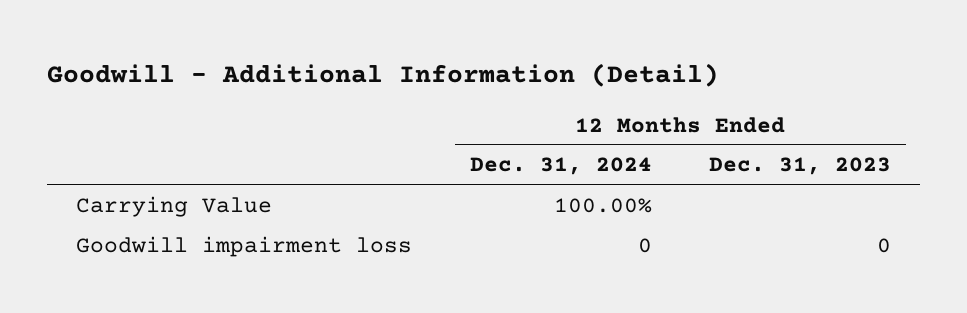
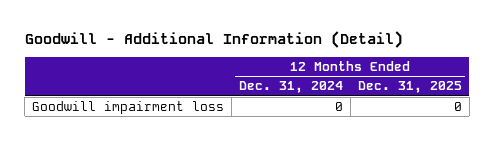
[709,157,892,176] Dec. 31, 2023 -> none
none -> [357,81,462,94] Dec. 31, 2025
[75,196,272,218] Carrying Value -> none

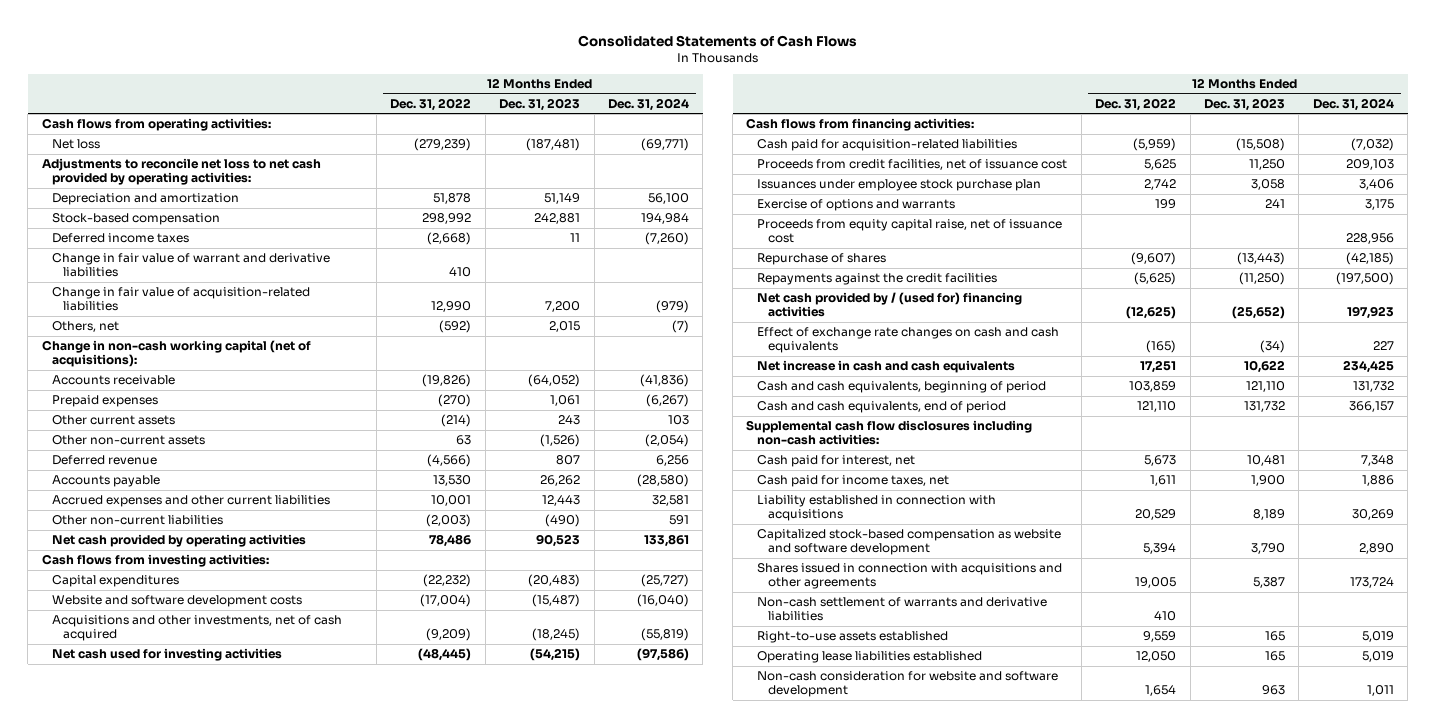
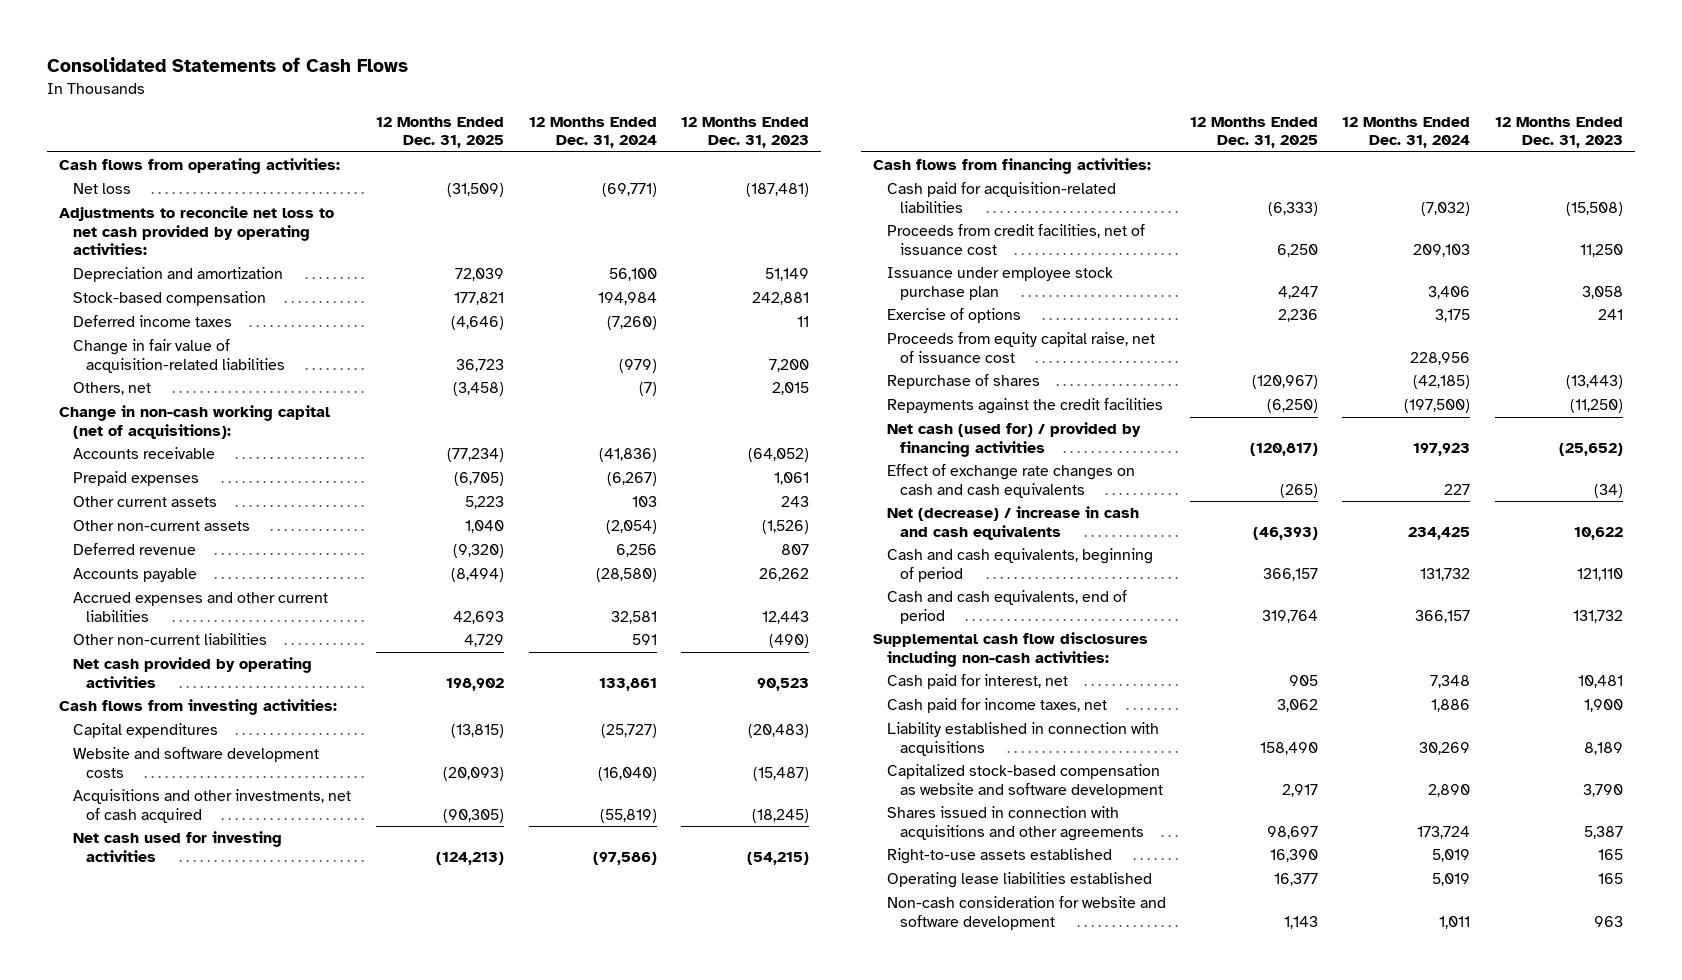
[390,97,472,111] Dec. 31, 2022 -> none
none -> [376,116,505,149] 12 Months Ended Dec. 31, 2025
[52,253,331,278] Change in fair value of warrant and derivative liabilities -> none
[757,179,1042,192] Issuances under employee stock purchase plan -> [886,267,1113,300] Issuance under employee stock purchase plan
[757,199,956,212] Exercise of options and warrants -> [886,308,1021,324] Exercise of options
[757,292,1023,318] Net cash provided by / (used for) financing activities -> [886,422,1141,457] Net cash (used for) / provided by financing activities
[757,360,1016,374] Net increase in cash and cash equivalents -> [886,506,1139,540] Net (decrease) / increase in cash and cash equivalents
[757,597,1048,622] Non-cash settlement of warrants and derivative liabilities -> none

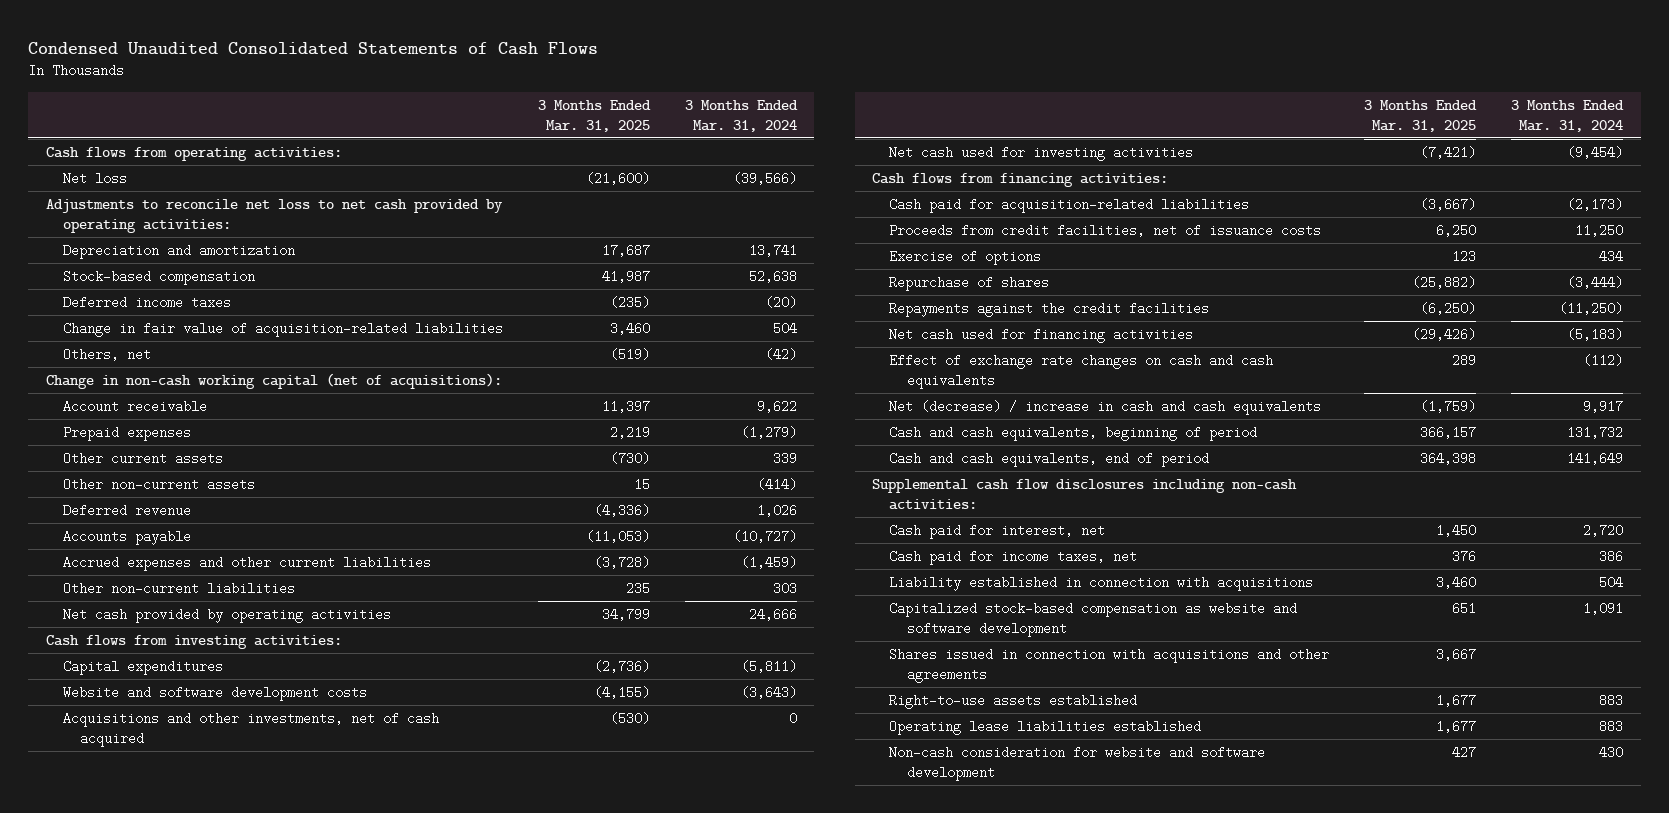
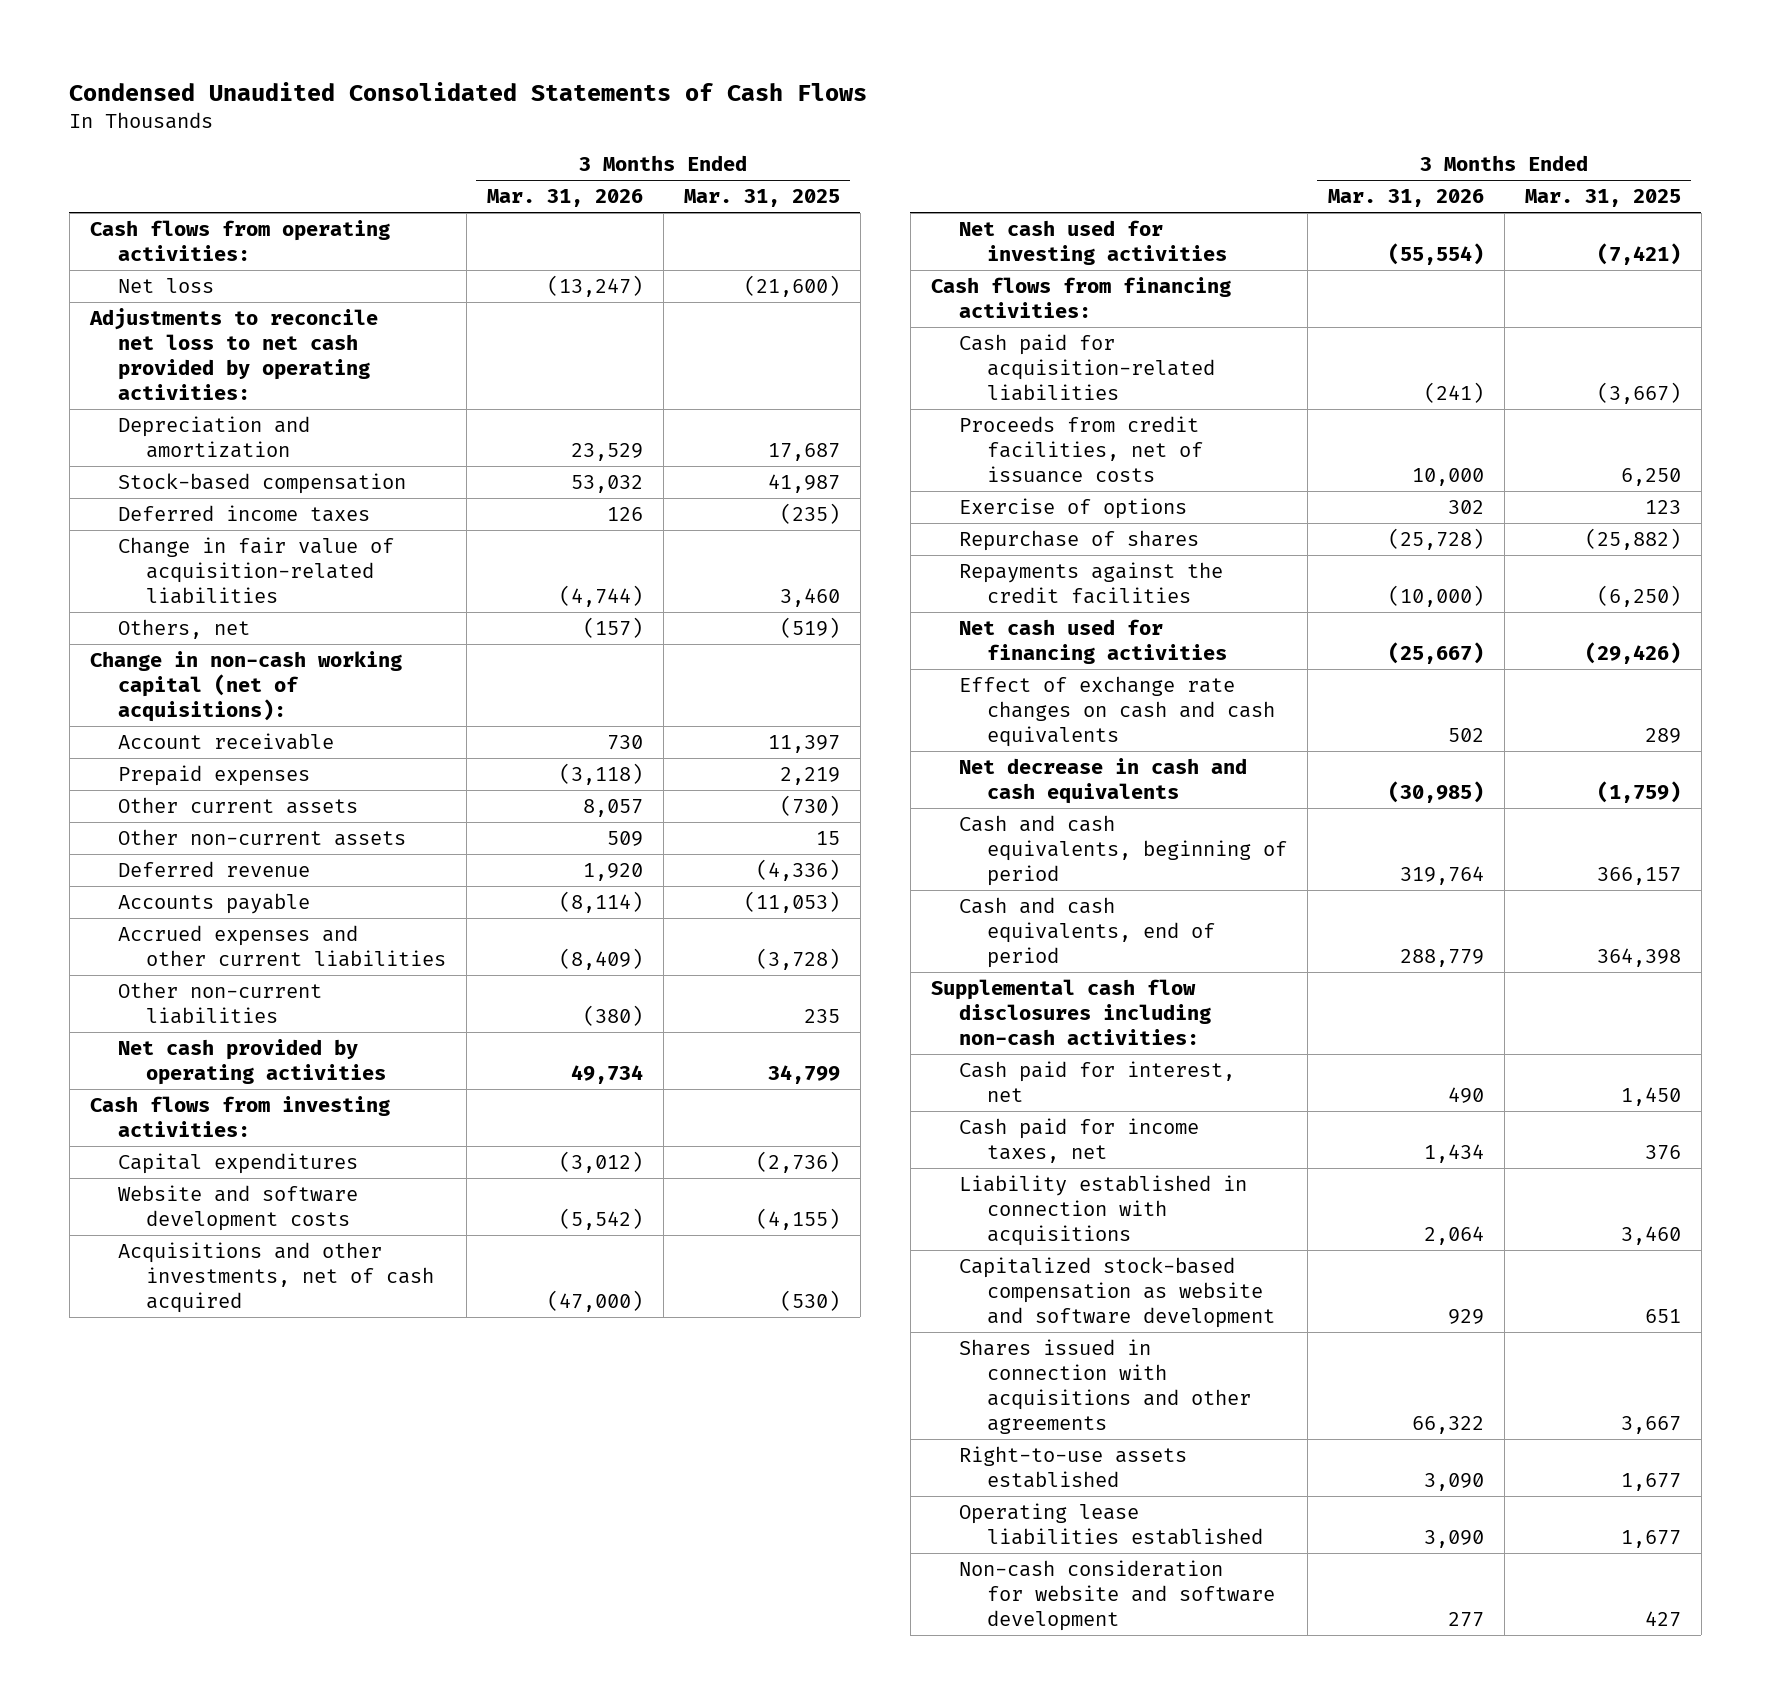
[684,99,798,132] 3 Months Ended Mar. 31, 2024 -> none
none -> [486,189,643,208] Mar. 31, 2026
[889,400,1322,416] Net (decrease) / increase in cash and cash equivalents -> [958,758,1247,805] Net decrease in cash and cash equivalents

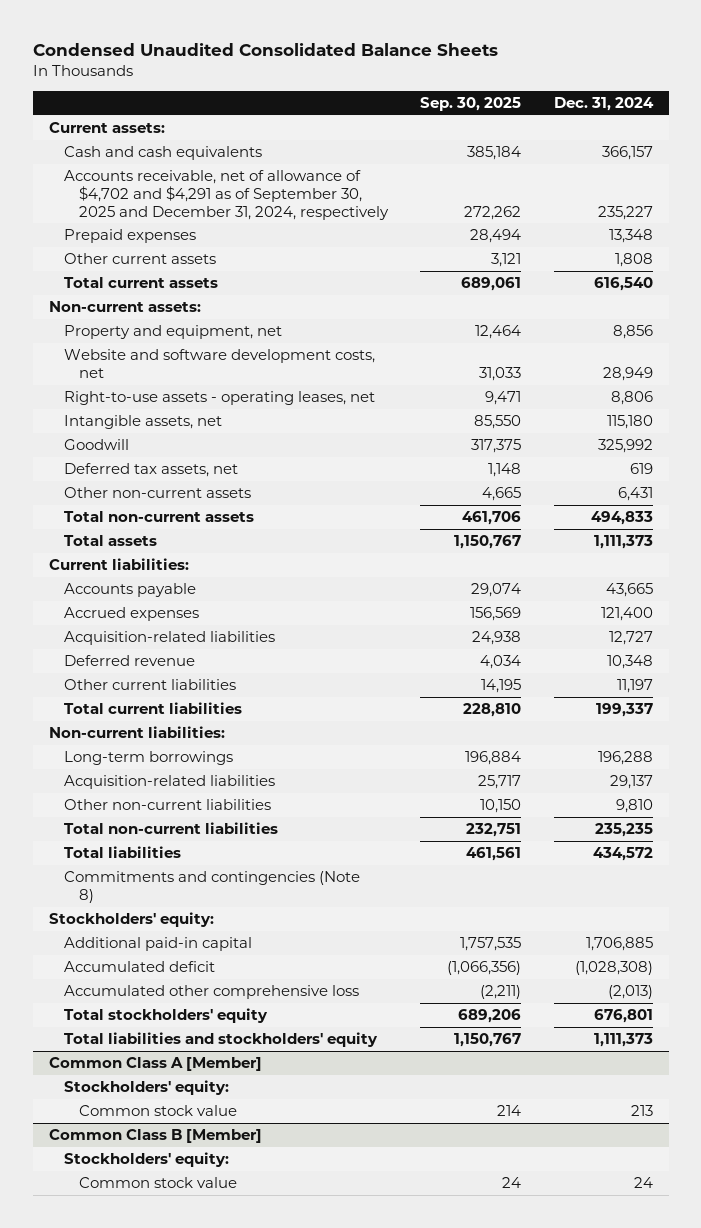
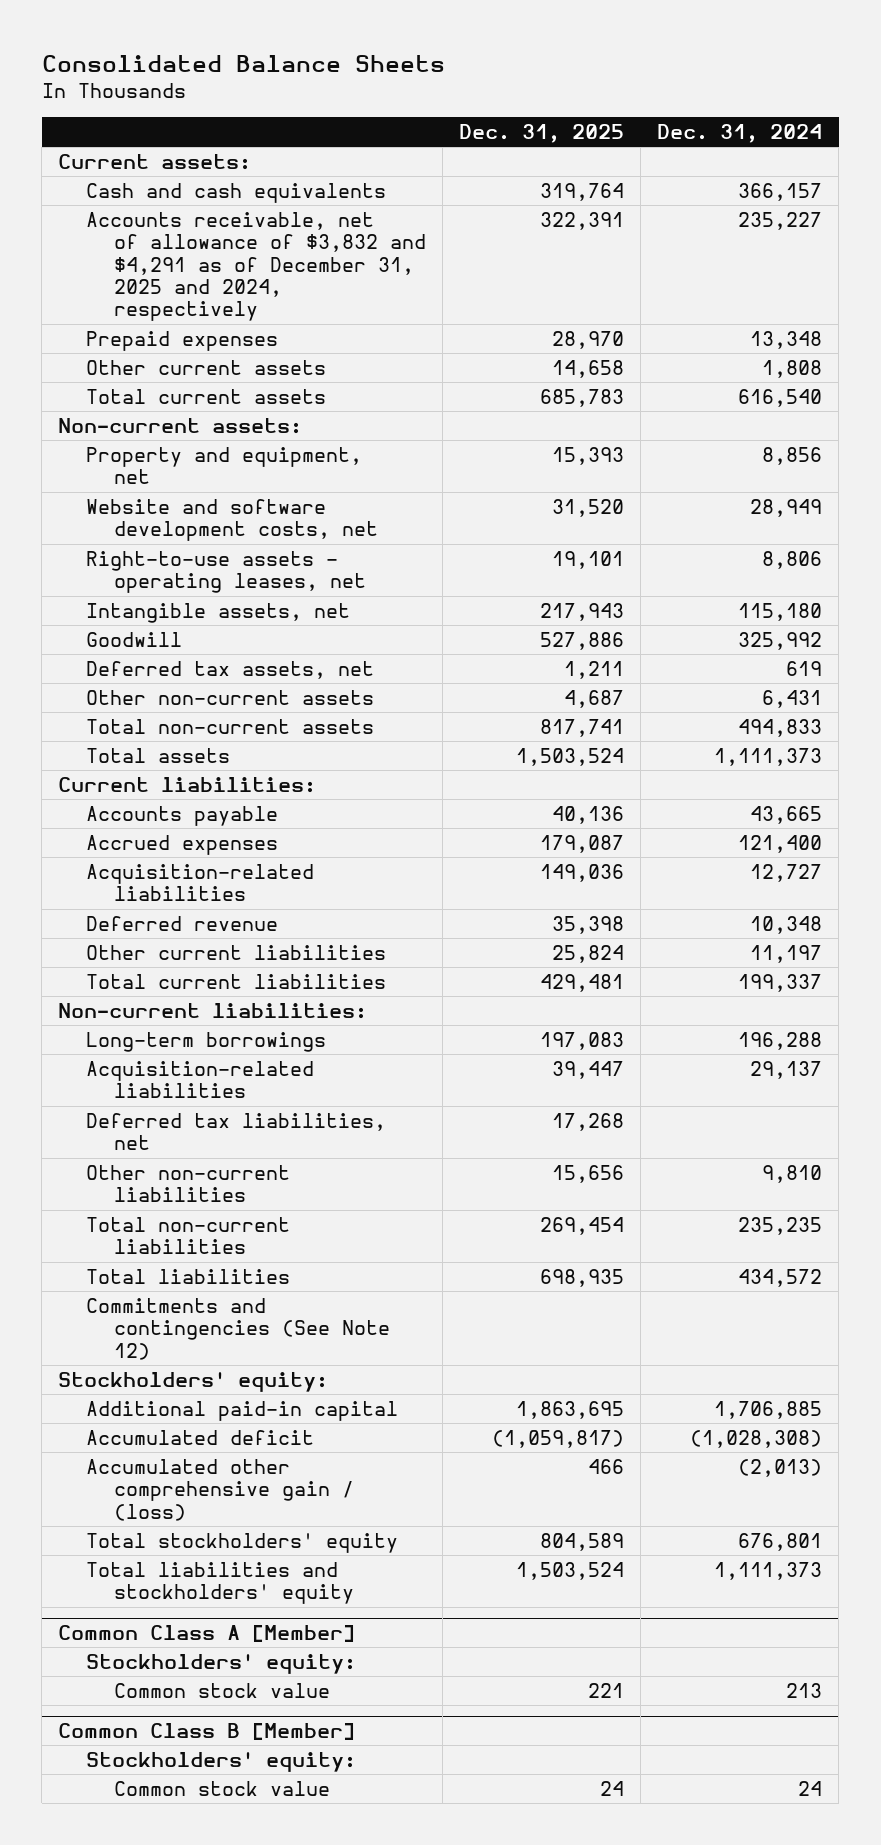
[32,42,498,56] Condensed Unaudited Consolidated Balance Sheets -> [41,54,445,72] Consolidated Balance Sheets
[420,96,522,111] Sep. 30, 2025 -> none
none -> [459,123,625,143] Dec. 31, 2025
[63,170,390,220] Accounts receivable, net of allowance of $4,702 and $4,291 as of September 30, 2025 and December 31, 2024, respectively -> [86,211,427,322] Accounts receivable, net of allowance of $3,832 and $4,291 as of December 31, 2025 and 2024, respectively
none -> [86,1112,387,1151] Deferred tax liabilities, net
[63,871,360,903] Commitments and contingencies (Note 8) -> [86,1297,391,1360] Commitments and contingencies (See Note 12)
[63,985,359,1000] Accumulated other comprehensive loss -> [86,1458,355,1521] Accumulated other comprehensive gain / (loss)

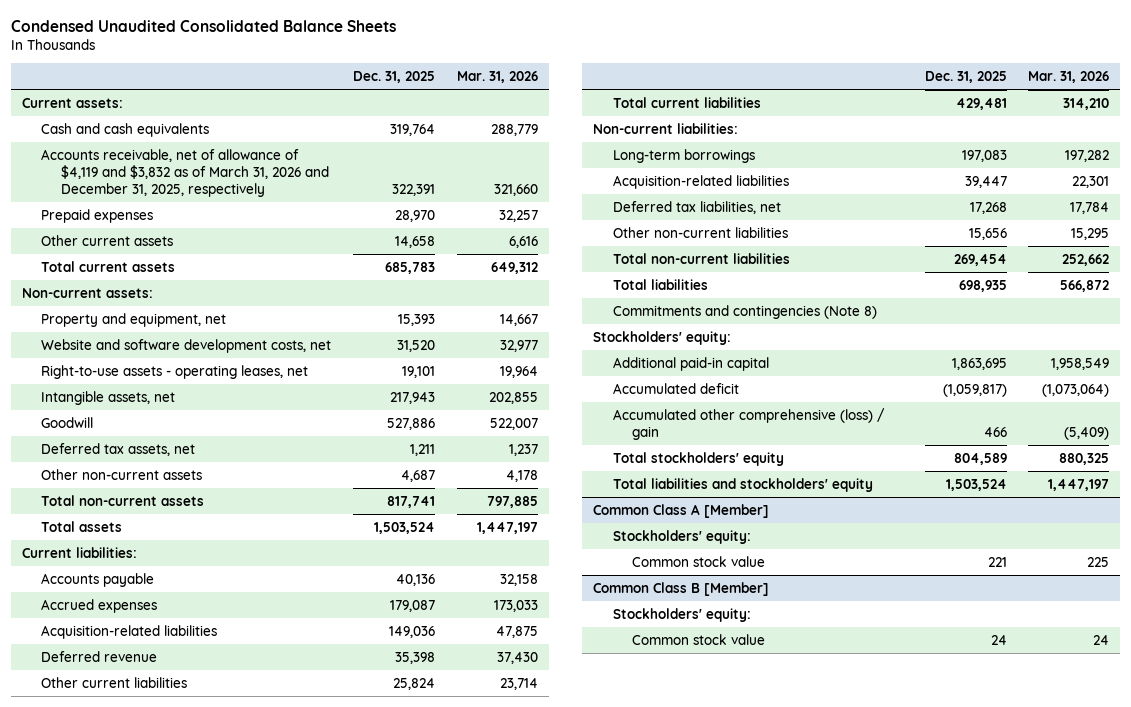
[41,54,445,72] Consolidated Balance Sheets -> [10,19,396,32] Condensed Unaudited Consolidated Balance Sheets
[657,123,823,143] Dec. 31, 2024 -> none
none -> [457,70,539,83] Mar. 31, 2026
[86,211,427,322] Accounts receivable, net of allowance of $3,832 and $4,291 as of December 31, 2025 and 2024, respectively -> [41,148,329,197] Accounts receivable, net of allowance of $4,119 and $3,832 as of March 31, 2026 and December 31, 2025, respectively
[86,1297,391,1360] Commitments and contingencies (See Note 12) -> [612,304,877,319] Commitments and contingencies (Note 8)
[86,1458,355,1521] Accumulated other comprehensive gain / (loss) -> [612,407,885,440] Accumulated other comprehensive (loss) / gain

